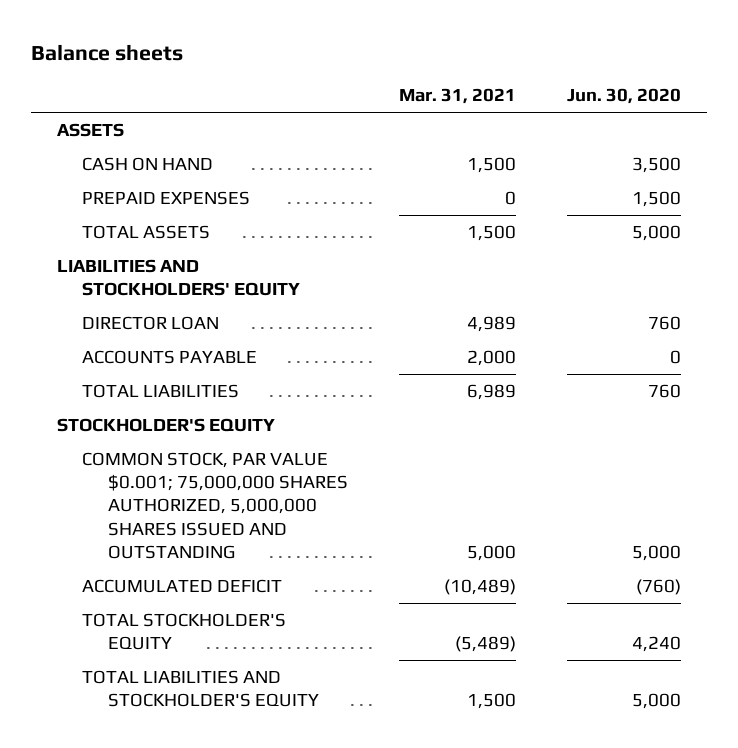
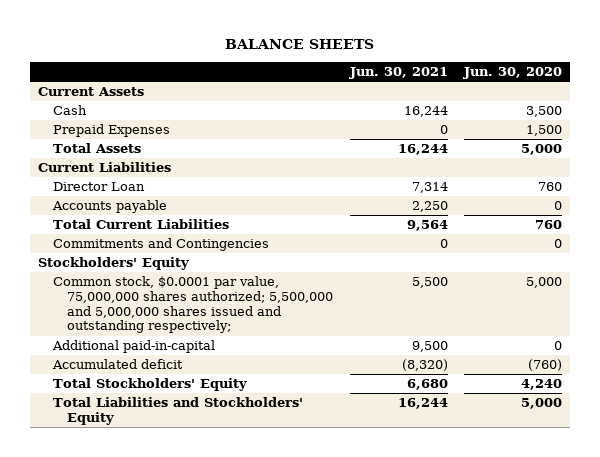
[31,43,184,61] Balance sheets -> [225,39,375,50] BALANCE SHEETS
[398,88,516,105] Mar. 31, 2021 -> none
none -> [348,66,448,79] Jun. 30, 2021
[56,258,301,297] LIABILITIES AND STOCKHOLDERS' EQUITY -> none
[56,122,124,137] ASSETS -> [38,87,145,97] Current Assets
[82,156,214,171] CASH ON HAND -> [52,105,87,116] Cash
[82,190,251,205] PREPAID EXPENSES -> [52,124,170,138] Prepaid Expenses
[82,224,211,239] TOTAL ASSETS -> [52,143,141,154] Total Assets
none -> [38,162,172,173] Current Liabilities
[82,315,220,330] DIRECTOR LOAN -> [52,182,145,192] Director Loan
[82,349,258,364] ACCOUNTS PAYABLE -> [51,200,167,214] Accounts payable
[82,383,240,398] TOTAL LIABILITIES -> [52,219,229,230] Total Current Liabilities
none -> [52,238,269,252] Commitments and Contingencies
[56,417,275,432] STOCKHOLDER'S EQUITY -> [38,257,190,271] Stockholders' Equity
[82,451,348,559] COMMON STOCK, PAR VALUE $0.001; 75,000,000 SHARES AUTHORIZED, 5,000,000 SHARES ISSUED AND OUTSTANDING -> [52,276,334,334] Common stock, $0.0001 par value, 75,000,000 shares authorized; 5,500,000 and 5,000,000 shares issued and outstanding respectively;
none -> [51,340,215,354] Additional paid-in-capital
[82,578,283,593] ACCUMULATED DEFICIT -> [51,359,183,370] Accumulated deficit
[82,612,287,651] TOTAL STOCKHOLDER'S EQUITY -> [52,378,247,392] Total Stockholders' Equity
[82,669,319,708] TOTAL LIABILITIES AND STOCKHOLDER'S EQUITY -> [52,397,303,425] Total Liabilities and Stockholders' Equity

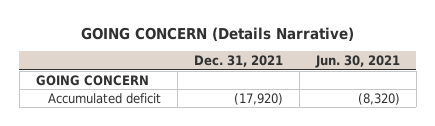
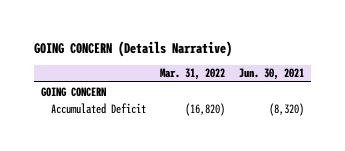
[194,55,284,68] Dec. 31, 2021 -> none
none -> [159,68,225,81] Mar. 31, 2022
[48,92,162,104] Accumulated deficit -> [50,102,146,114] Accumulated Deficit

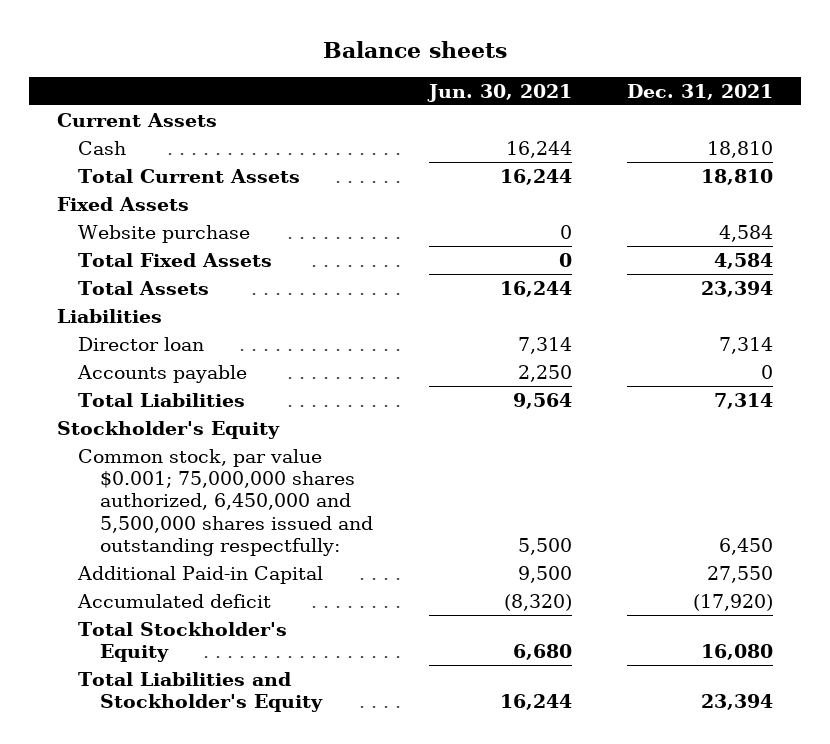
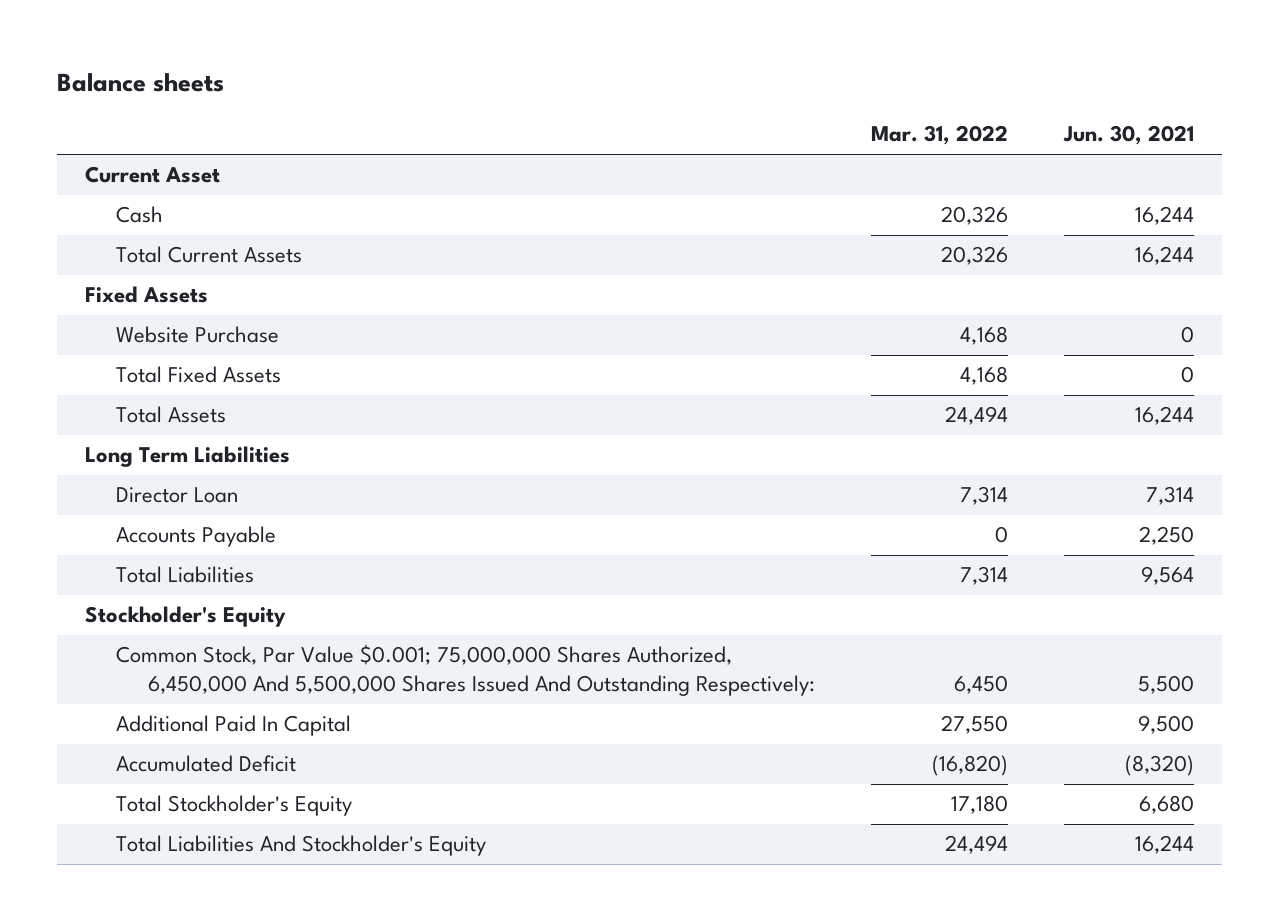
[627,83,774,100] Dec. 31, 2021 -> none
none -> [871,125,1009,146] Mar. 31, 2022
[56,112,217,127] Current Assets -> [84,166,220,184] Current Asset
[78,224,251,243] Website purchase -> [116,326,280,344] Website Purchase
[56,308,162,323] Liabilities -> [84,446,290,468] Long Term Liabilities
[78,336,205,351] Director loan -> [116,487,239,504] Director Loan
[77,364,248,383] Accounts payable -> [116,526,277,548] Accounts Payable
[78,448,373,557] Common stock, par value $0.001; 75,000,000 shares authorized, 6,450,000 and 5,500,000 shares issued and outstanding respectfully: -> [116,644,815,697] Common Stock, Par Value $0.001; 75,000,000 Shares Authorized, 6,450,000 And 5,500,000 Shares Issued And Outstanding Respectively:
[77,565,324,584] Additional Paid-in Capital -> [116,715,352,737] Additional Paid In Capital
[77,593,272,608] Accumulated deficit -> [116,755,297,773] Accumulated Deficit
[78,671,323,713] Total Liabilities and Stockholder's Equity -> [116,835,487,857] Total Liabilities And Stockholder's Equity

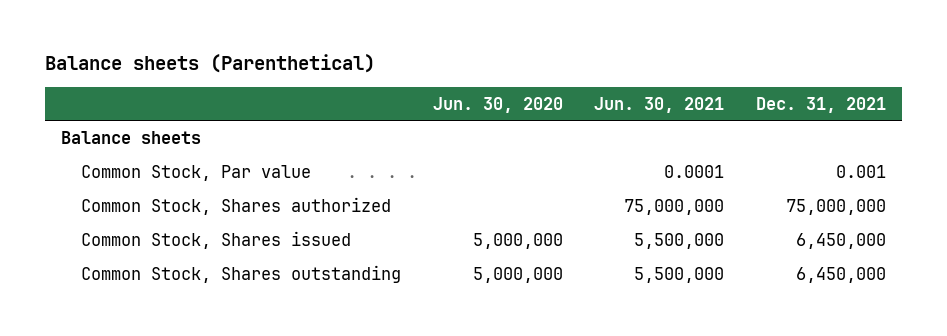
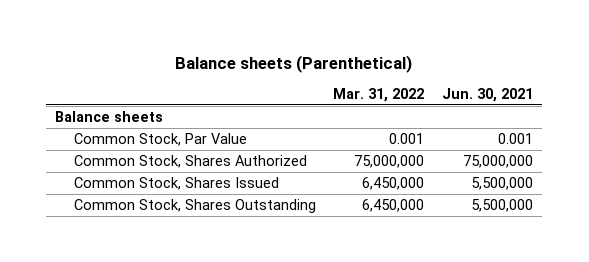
[432,96,563,113] Jun. 30, 2020 -> none
[756,96,887,113] Dec. 31, 2021 -> none
none -> [333,88,425,103] Mar. 31, 2022
[80,164,311,181] Common Stock, Par value -> [73,132,247,146] Common Stock, Par Value
[664,164,725,178] 0.0001 -> [498,132,534,144] 0.001
[80,196,391,215] Common Stock, Shares authorized -> [73,154,307,168] Common Stock, Shares Authorized
[80,230,351,249] Common Stock, Shares issued -> [73,176,279,190] Common Stock, Shares Issued
[80,264,401,283] Common Stock, Shares outstanding -> [73,198,316,213] Common Stock, Shares Outstanding

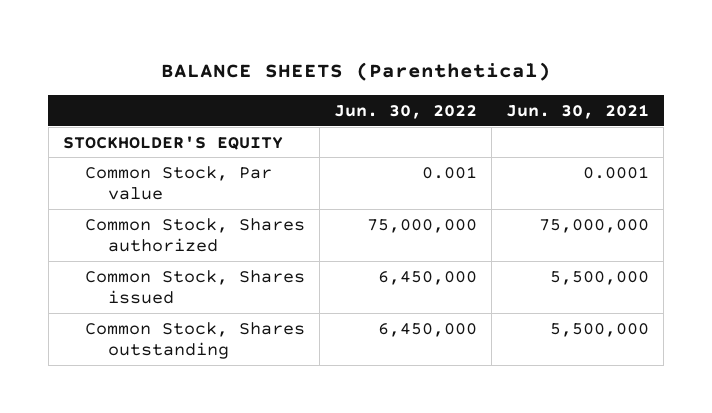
[175,54,413,73] Balance sheets (Parenthetical) -> [161,61,552,81] BALANCE SHEETS (Parenthetical)
[333,88,425,103] Mar. 31, 2022 -> none
none -> [334,105,478,120] Jun. 30, 2022
[55,110,164,122] Balance sheets -> none
none -> [62,135,283,150] STOCKHOLDER'S EQUITY
[73,132,247,146] Common Stock, Par Value -> [85,165,273,200] Common Stock, Par value
[498,132,534,144] 0.001 -> [583,165,650,179] 0.0001
[73,154,307,168] Common Stock, Shares Authorized -> [85,217,306,252] Common Stock, Shares authorized
[73,176,279,190] Common Stock, Shares Issued -> [85,269,306,304] Common Stock, Shares issued
[73,198,316,213] Common Stock, Shares Outstanding -> [85,321,306,359] Common Stock, Shares outstanding

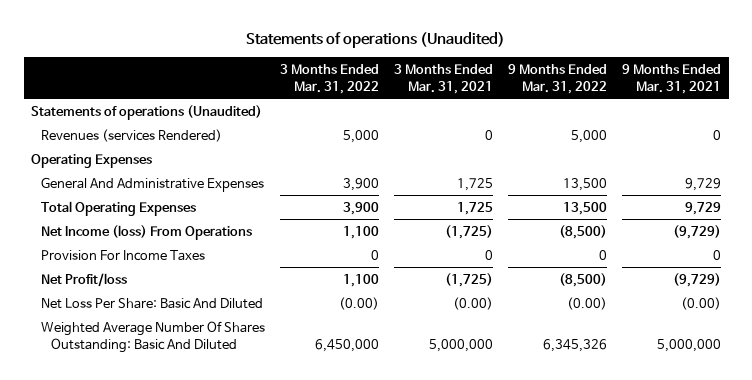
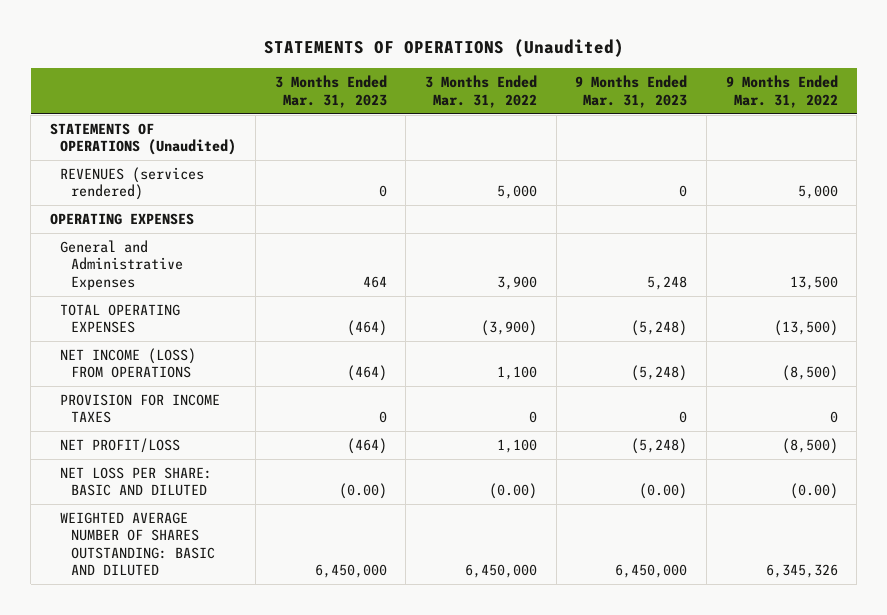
[246,32,506,49] Statements of operations (Unaudited) -> [263,39,624,58] STATEMENTS OF OPERATIONS (Unaudited)
[394,63,494,94] 3 Months Ended Mar. 31, 2021 -> none
[622,63,722,94] 9 Months Ended Mar. 31, 2021 -> none
none -> [274,75,387,108] 3 Months Ended Mar. 31, 2023
none -> [575,75,688,108] 9 Months Ended Mar. 31, 2023
[31,104,263,120] Statements of operations (Unaudited) -> [49,123,237,156] STATEMENTS OF OPERATIONS (Unaudited)
[41,128,223,142] Revenues (services Rendered) -> [60,167,205,201] REVENUES (services rendered)
[31,153,153,168] Operating Expenses -> [49,213,194,226] OPERATING EXPENSES
[41,176,265,192] General And Administrative Expenses -> [60,240,183,290] General and Administrative Expenses
[41,200,197,216] Total Operating Expenses -> [60,304,181,334] TOTAL OPERATING EXPENSES
[343,201,380,215] 3,900 -> [481,320,538,337] (3,900)
[563,201,608,215] 13,500 -> [773,320,838,337] (13,500)
[41,224,253,240] Net Income (loss) From Operations -> [60,348,197,379] NET INCOME (LOSS) FROM OPERATIONS
[41,249,206,261] Provision For Income Taxes -> [60,394,221,424] PROVISION FOR INCOME TAXES
[41,272,128,287] Net Profit/loss -> [60,438,181,454] NET PROFIT/LOSS
[41,297,264,309] Net Loss Per Share: Basic And Diluted -> [60,467,213,497] NET LOSS PER SHARE: BASIC AND DILUTED
[41,320,266,353] Weighted Average Number Of Shares Outstanding: Basic And Diluted -> [60,512,215,576] WEIGHTED AVERAGE NUMBER OF SHARES OUTSTANDING: BASIC AND DILUTED

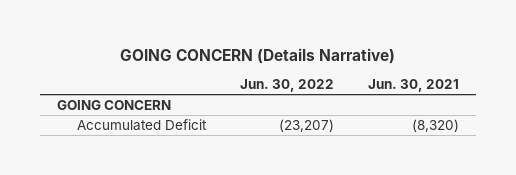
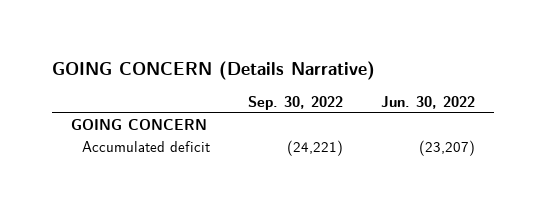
[367,79,459,93] Jun. 30, 2021 -> none
none -> [248,95,344,110] Sep. 30, 2022
[77,118,208,131] Accumulated Deficit -> [82,141,211,153] Accumulated deficit

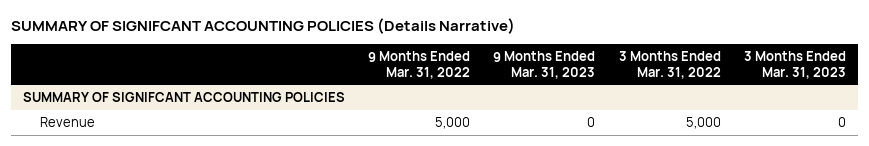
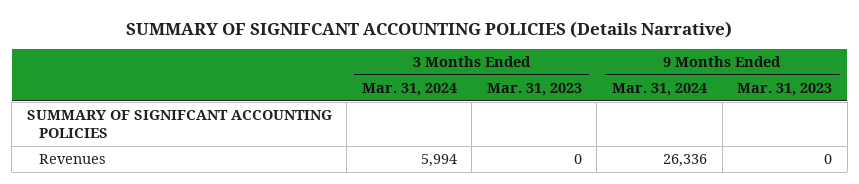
[367,51,470,79] 9 Months Ended Mar. 31, 2022 -> none
[618,51,721,79] 3 Months Ended Mar. 31, 2022 -> none
none -> [361,83,457,97] Mar. 31, 2024
none -> [612,83,708,97] Mar. 31, 2024
[40,117,96,128] Revenue -> [38,154,106,165] Revenues

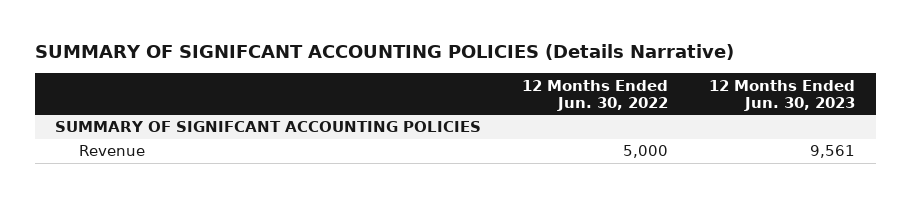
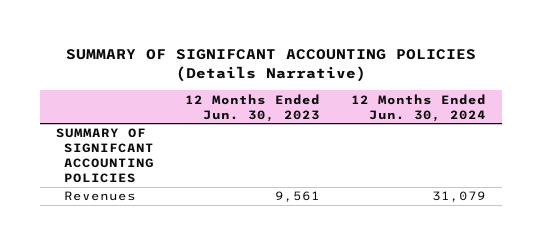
[522,79,669,112] 12 Months Ended Jun. 30, 2022 -> none
none -> [351,93,487,122] 12 Months Ended Jun. 30, 2024
[79,145,146,157] Revenue -> [64,191,137,202] Revenues

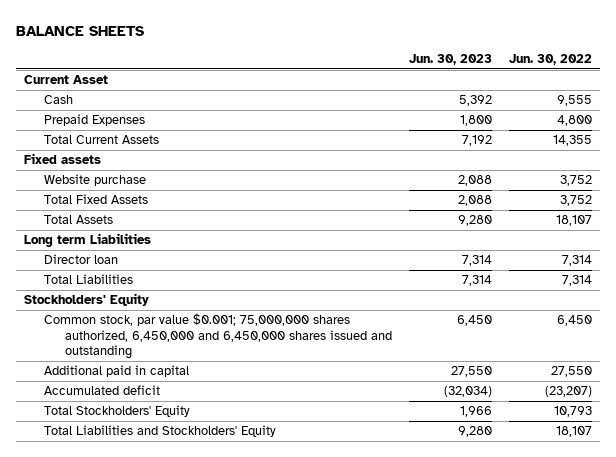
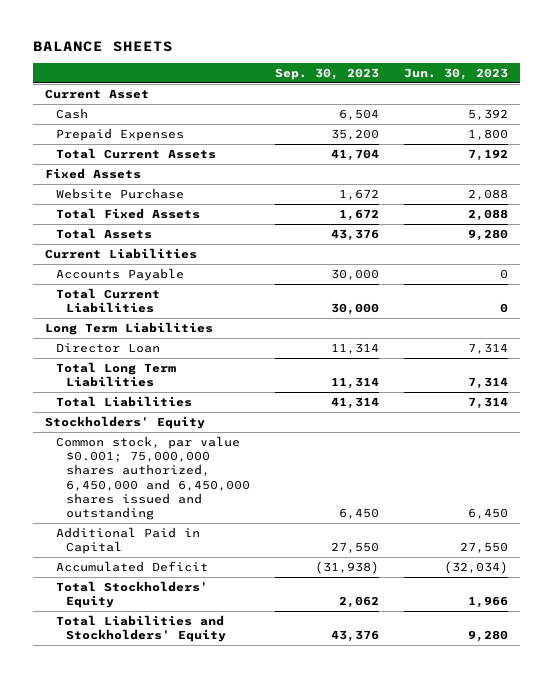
[508,54,592,66] Jun. 30, 2022 -> none
none -> [275,67,380,80] Sep. 30, 2023
[23,153,101,165] Fixed assets -> [45,167,142,179] Fixed Assets
[44,174,147,187] Website purchase -> [55,187,184,199] Website Purchase
none -> [45,247,198,259] Current Liabilities
none -> [55,267,184,281] Accounts Payable
none -> [55,287,160,314] Total Current Liabilities
[23,233,151,248] Long term Liabilities -> [45,321,214,335] Long Term Liabilities
[44,254,119,265] Director loan -> [55,342,160,353] Director Loan
none -> [55,361,176,388] Total Long Term Liabilities
[44,365,190,378] Additional paid in capital -> [55,526,200,555] Additional Paid in Capital
[44,385,161,396] Accumulated deficit -> [55,560,208,572] Accumulated Deficit

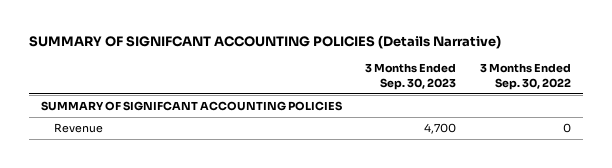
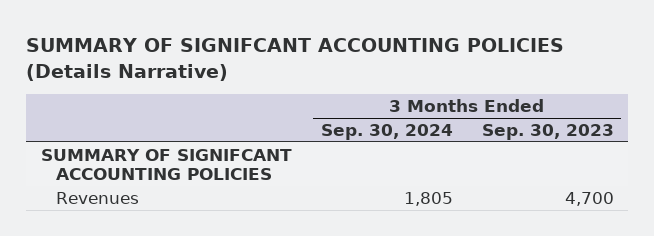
[480,63,572,90] 3 Months Ended Sep. 30, 2022 -> none
none -> [320,123,453,140] Sep. 30, 2024
[54,123,104,134] Revenue -> [56,191,140,204] Revenues

